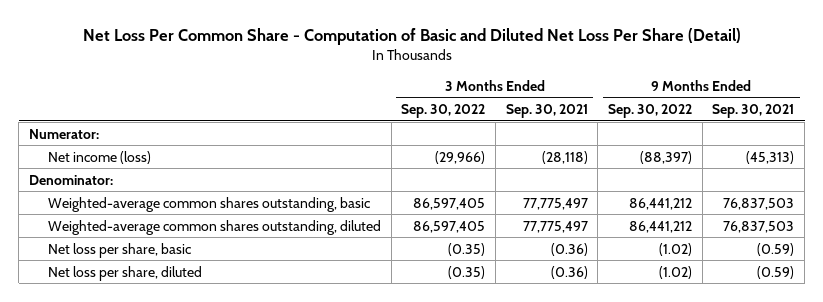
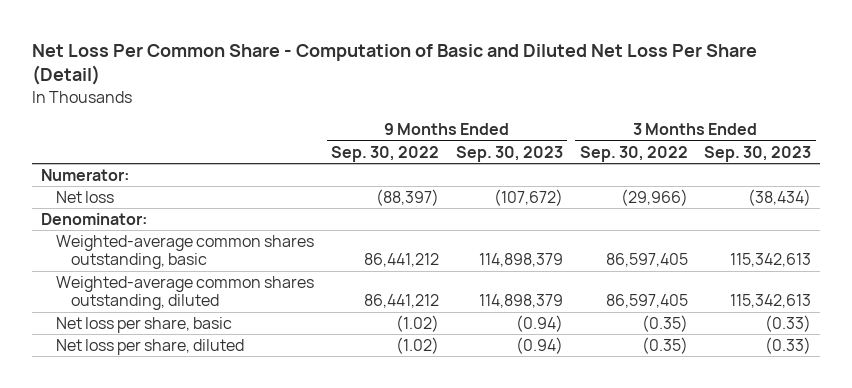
[505,104,588,119] Sep. 30, 2021 -> none
[712,104,795,119] Sep. 30, 2021 -> none
none -> [455,145,563,162] Sep. 30, 2023
none -> [704,145,812,162] Sep. 30, 2023
[47,150,151,164] Net income (loss) -> [55,190,114,203] Net loss

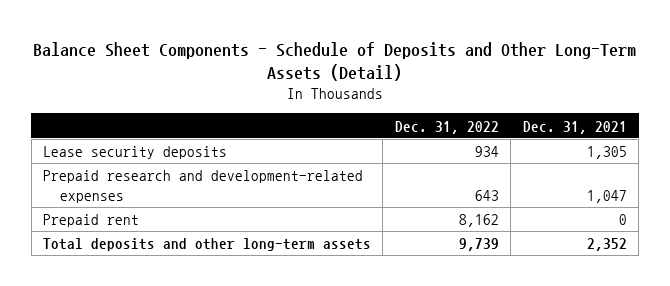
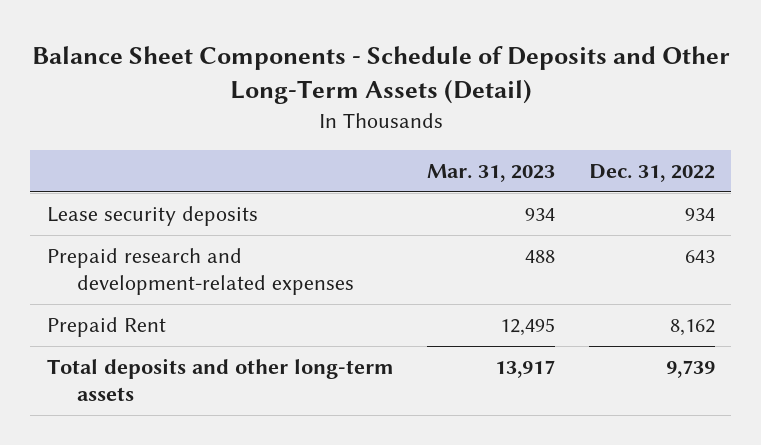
[522,120,627,134] Dec. 31, 2021 -> none
none -> [427,164,556,183] Mar. 31, 2023
[43,214,140,228] Prepaid rent -> [46,317,166,338] Prepaid Rent

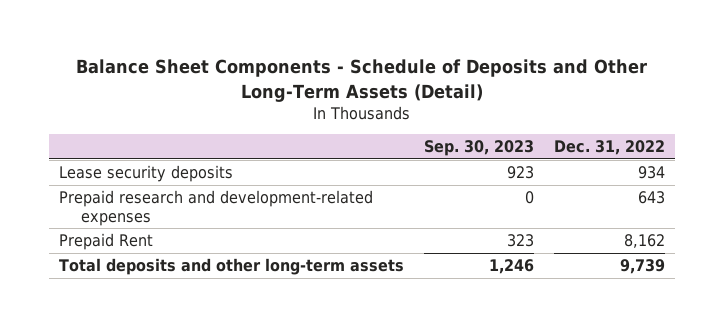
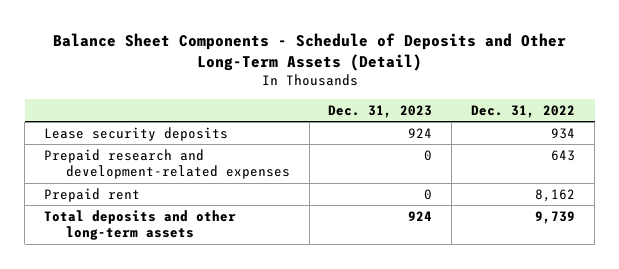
[423,140,534,157] Sep. 30, 2023 -> none
none -> [328,104,433,118] Dec. 31, 2023
[59,233,154,251] Prepaid Rent -> [44,187,141,202] Prepaid rent

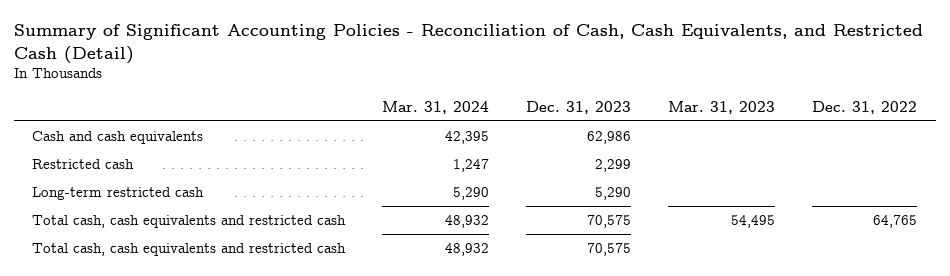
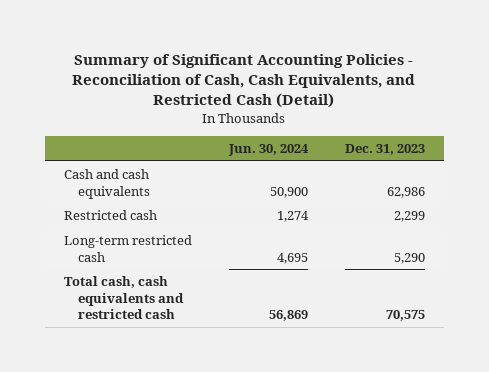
[382,100,490,114] Mar. 31, 2024 -> none
[668,100,776,114] Mar. 31, 2023 -> none
[812,100,918,114] Dec. 31, 2022 -> none
none -> [227,143,309,156] Jun. 30, 2024
[32,243,347,257] Total cash, cash equivalents and restricted cash -> none

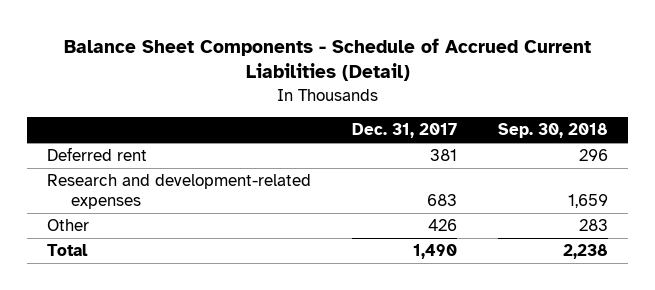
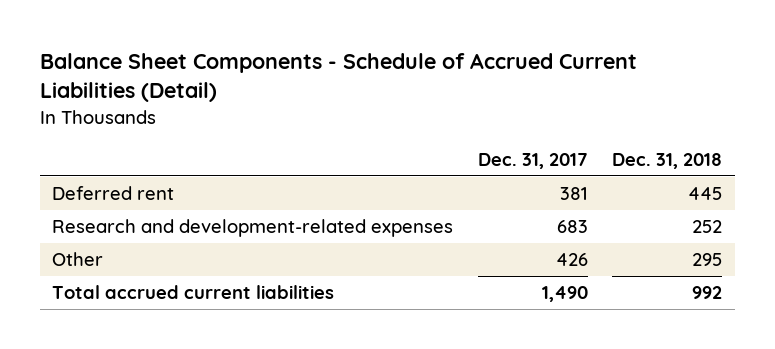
[497,123,608,139] Sep. 30, 2018 -> none
none -> [612,152,723,169] Dec. 31, 2018
[47,244,89,257] Total -> [52,285,335,300] Total accrued current liabilities

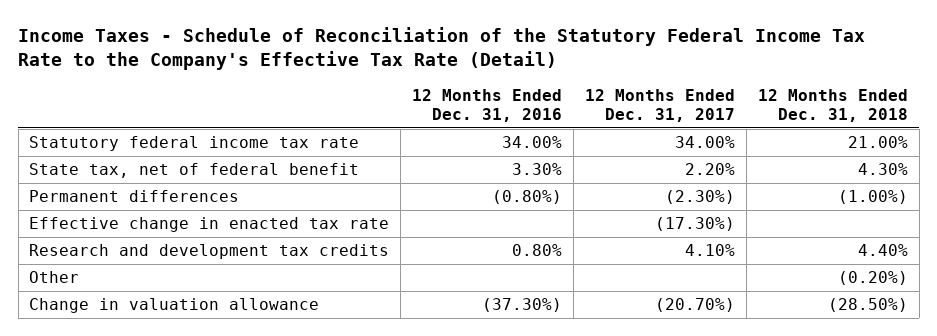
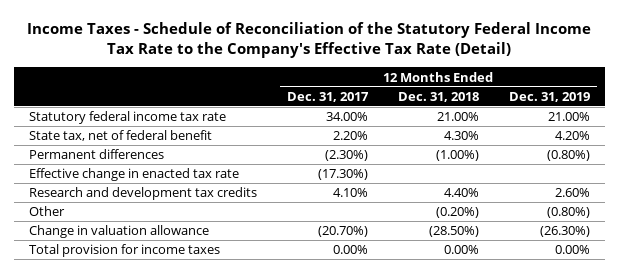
[412,89,563,122] 12 Months Ended Dec. 31, 2016 -> none
none -> [508,91,590,102] Dec. 31, 2019
none -> [29,244,221,258] Total provision for income taxes

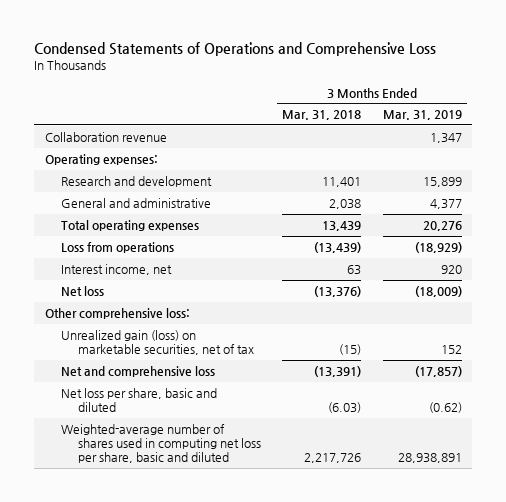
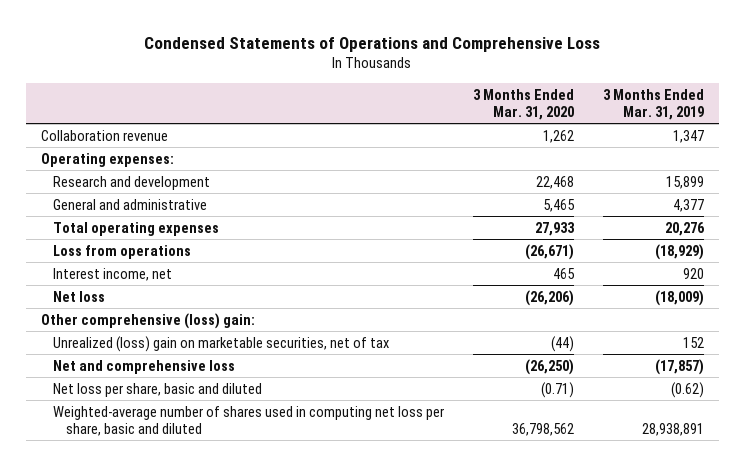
[282,110,362,121] Mar. 31, 2018 -> none
none -> [473,88,575,120] 3 Months Ended Mar. 31, 2020
[44,308,190,320] Other comprehensive loss: -> [40,312,255,329] Other comprehensive (loss) gain:
[61,330,254,356] Unrealized gain (loss) on marketable securities, net of tax -> [53,335,390,352] Unrealized (loss) gain on marketable securities, net of tax

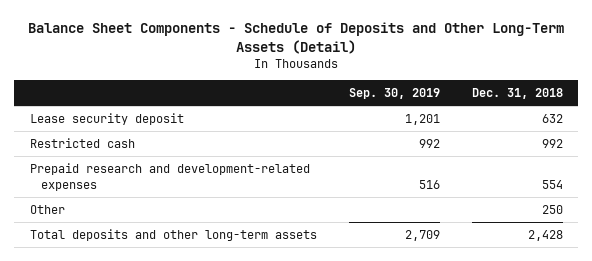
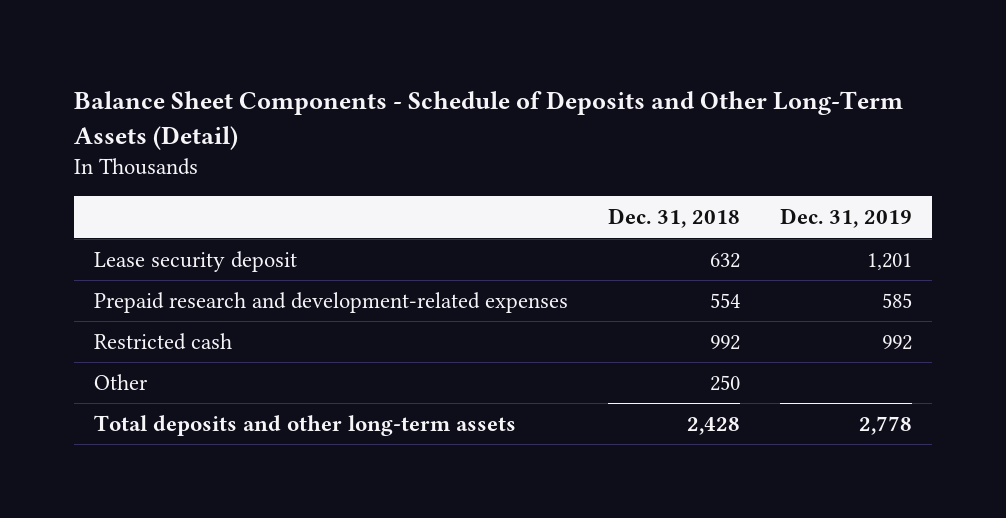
[348,88,440,100] Sep. 30, 2019 -> none
none -> [780,208,913,229] Dec. 31, 2019
[29,138,135,149] Restricted cash -> [94,332,233,350] Restricted cash

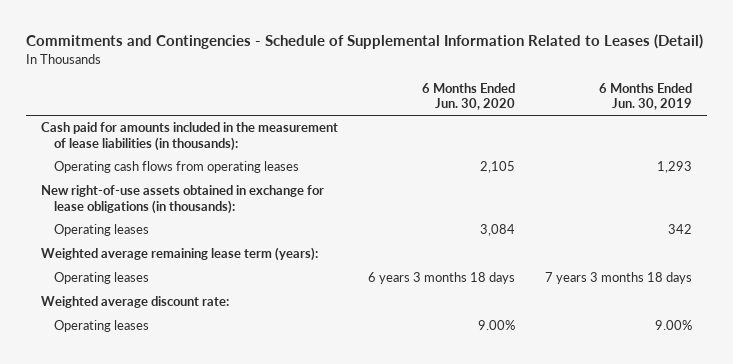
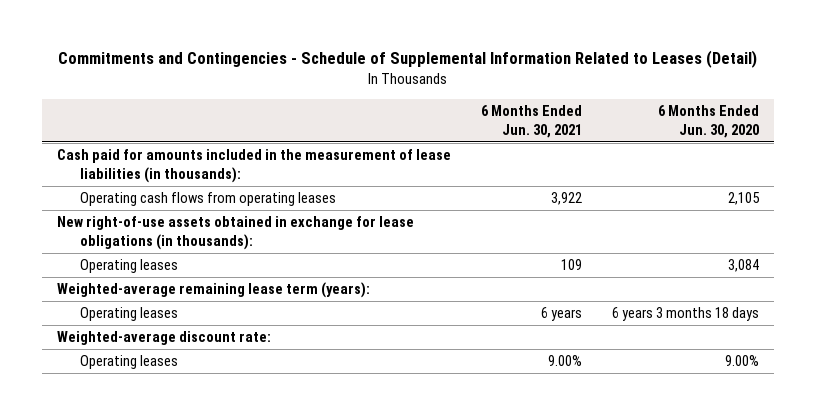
[598,83,692,111] 6 Months Ended Jun. 30, 2019 -> none
none -> [481,105,583,138] 6 Months Ended Jun. 30, 2021
[40,247,318,262] Weighted average remaining lease term (years): -> [56,282,370,299] Weighted-average remaining lease term (years):
[40,296,229,309] Weighted average discount rate: -> [56,331,271,346] Weighted-average discount rate:

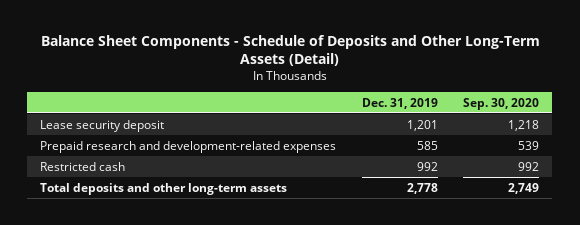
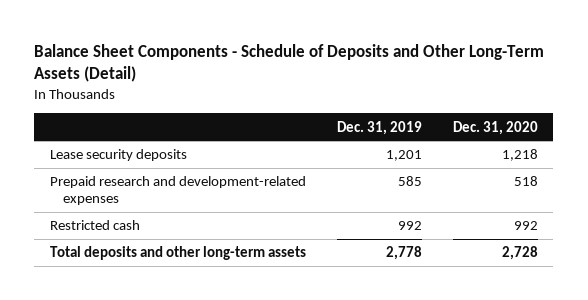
[463,97,540,110] Sep. 30, 2020 -> none
none -> [452,120,538,135] Dec. 31, 2020
[40,119,165,132] Lease security deposit -> [49,149,187,162] Lease security deposits

